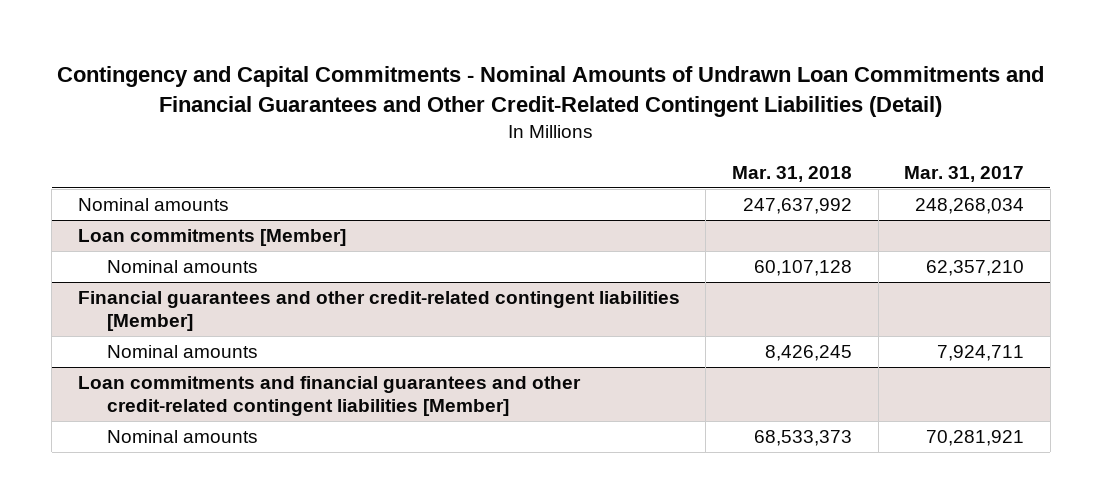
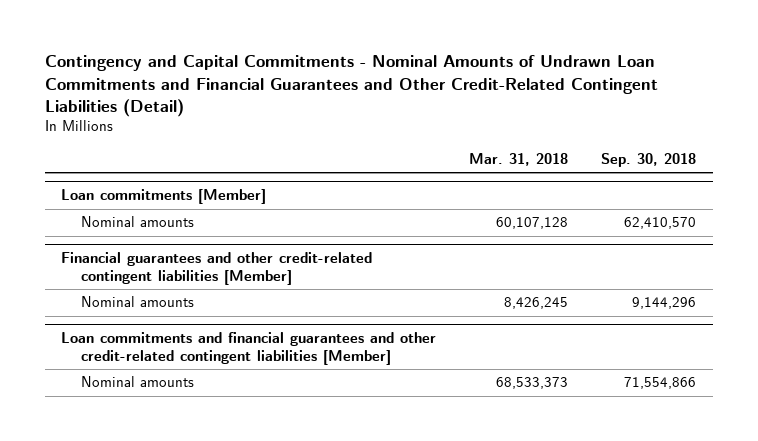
[904,165,1025,182] Mar. 31, 2017 -> none
none -> [601,152,697,167] Sep. 30, 2018
[77,197,229,211] Nominal amounts -> none

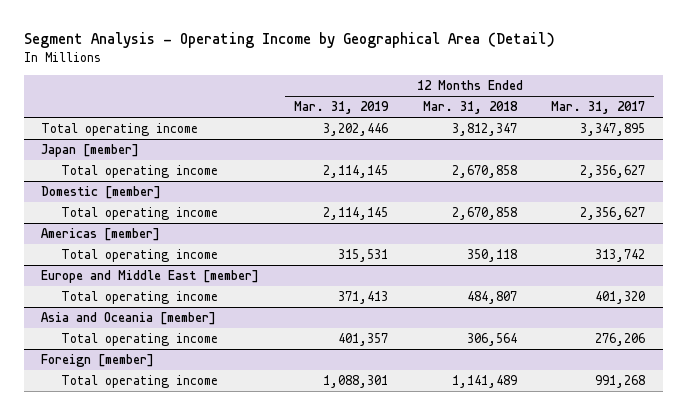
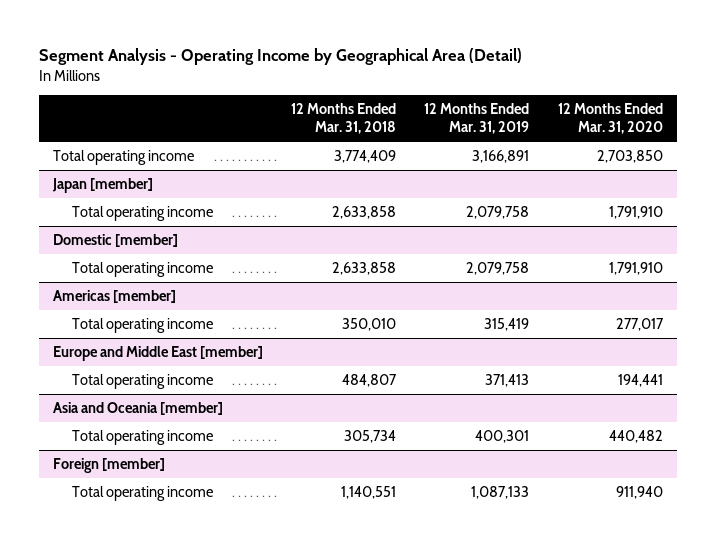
[551,101,646,115] Mar. 31, 2017 -> none
none -> [557,102,663,135] 12 Months Ended Mar. 31, 2020
[323,122,389,136] 3,202,446 -> [472,149,530,163] 3,166,891
[451,122,517,136] 3,812,347 -> [333,149,396,163] 3,774,409
[323,164,389,178] 2,114,145 -> [466,205,530,219] 2,079,758
[451,164,517,178] 2,670,858 -> [331,205,396,219] 2,633,858
[323,206,389,220] 2,114,145 -> [466,261,530,275] 2,079,758
[451,206,517,220] 2,670,858 -> [331,261,396,275] 2,633,858
[338,248,389,262] 315,531 -> [484,317,530,331] 315,419
[466,248,517,262] 350,118 -> [341,317,396,331] 350,010
[338,332,389,346] 401,357 -> [475,429,530,443] 400,301
[466,332,517,346] 306,564 -> [343,429,396,443] 305,734
[323,374,389,388] 1,088,301 -> [471,485,530,499] 1,087,133
[451,374,517,388] 1,141,489 -> [340,485,396,499] 1,140,551

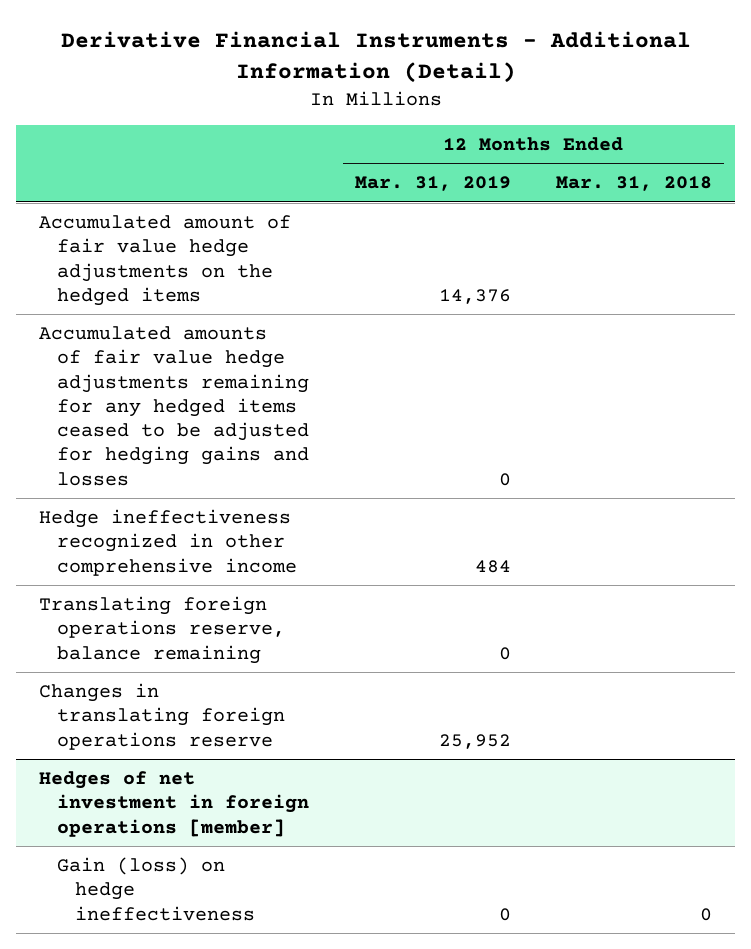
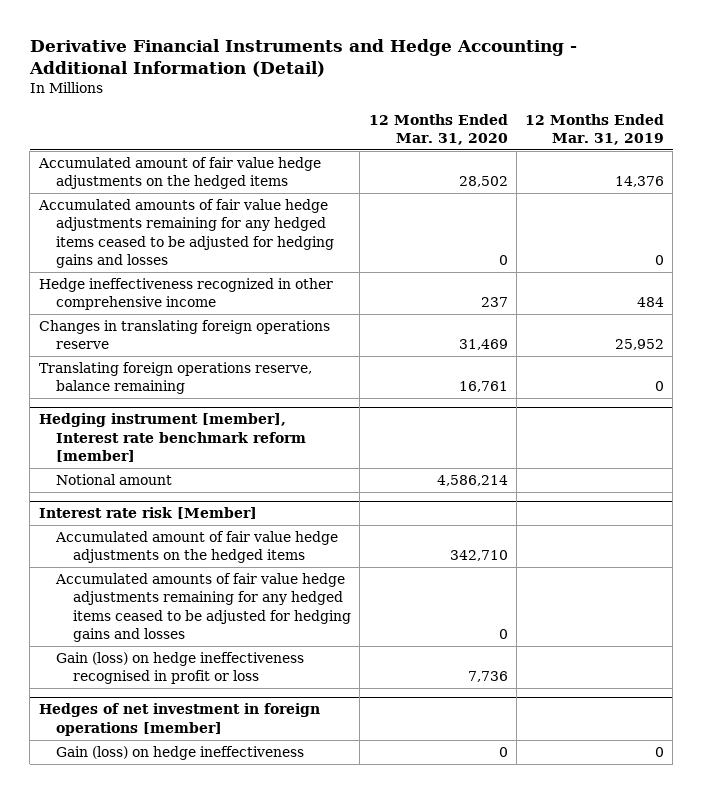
[60,30,691,83] Derivative Financial Instruments - Additional Information (Detail) -> [28,38,577,77] Derivative Financial Instruments and Hedge Accounting - Additional Information (Detail)
[556,176,713,192] Mar. 31, 2018 -> none
none -> [368,113,508,145] 12 Months Ended Mar. 31, 2020
[38,596,285,664] Translating foreign operations reserve, balance remaining -> [38,362,312,395] Translating foreign operations reserve, balance remaining
none -> [38,413,306,462] Hedging instrument [member], Interest rate benchmark reform [member]
none -> [55,474,172,486] Notional amount
none -> [38,507,257,520] Interest rate risk [Member]
none -> [54,531,338,564] Accumulated amount of fair value hedge adjustments on the hedged items
none -> [54,573,351,642] Accumulated amounts of fair value hedge adjustments remaining for any hedged items ceased to be adjusted for hedging gains and losses
none -> [55,652,304,685] Gain (loss) on hedge ineffectiveness recognised in profit or loss

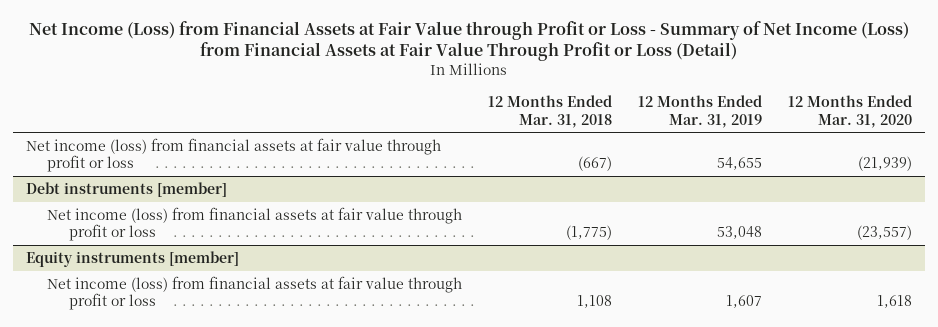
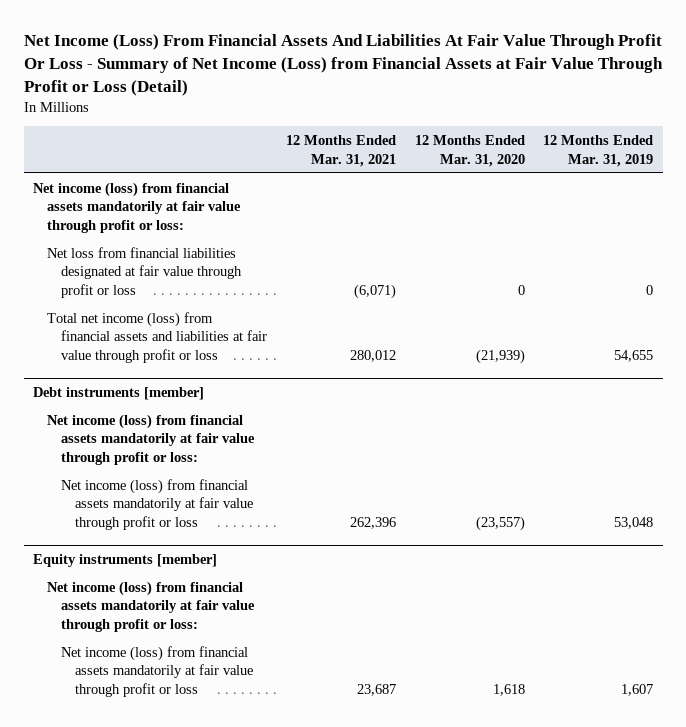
[28,20,909,62] Net Income (Loss) from Financial Assets at Fair Value through Profit or Loss - Summary of Net Income (Loss) from Financial Assets at Fair Value Through Profit or Loss (Detail) -> [23,34,663,96] Net Income (Loss) From Financial Assets And Liabilities At Fair Value Through Profit Or Loss - Summary of Net Income (Loss) from Financial Assets at Fair Value Through Profit or Loss (Detail)
[488,95,613,128] 12 Months Ended Mar. 31, 2018 -> none
none -> [285,135,396,167] 12 Months Ended Mar. 31, 2021
none -> [32,181,242,234] Net income (loss) from financial assets mandatorily at fair value through profit or loss:
none -> [47,246,243,299] Net loss from financial liabilities designated at fair value through profit or loss
[25,137,441,173] Net income (loss) from financial assets at fair value through profit or loss -> [47,311,268,364] Total net income (loss) from financial assets and liabilities at fair value through profit or loss
none -> [47,413,256,466] Net income (loss) from financial assets mandatorily at fair value through profit or loss:
[47,206,463,242] Net income (loss) from financial assets at fair value through profit or loss -> [61,478,254,531] Net income (loss) from financial assets mandatorily at fair value through profit or loss
none -> [47,580,256,633] Net income (loss) from financial assets mandatorily at fair value through profit or loss:
[47,275,463,311] Net income (loss) from financial assets at fair value through profit or loss -> [61,645,254,698] Net income (loss) from financial assets mandatorily at fair value through profit or loss

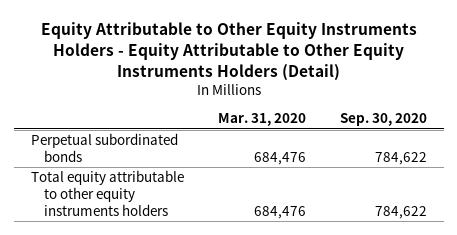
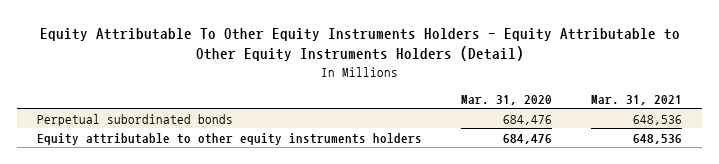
[40,21,417,81] Equity Attributable to Other Equity Instruments Holders - Equity Attributable to Other Equity Instruments Holders (Detail) -> [39,27,680,62] Equity Attributable To Other Equity Instruments Holders - Equity Attributable to Other Equity Instruments Holders (Detail)
[339,113,427,127] Sep. 30, 2020 -> none
none -> [591,94,683,105] Mar. 31, 2021
[30,170,184,216] Total equity attributable to other equity instruments holders -> [37,132,423,145] Equity attributable to other equity instruments holders

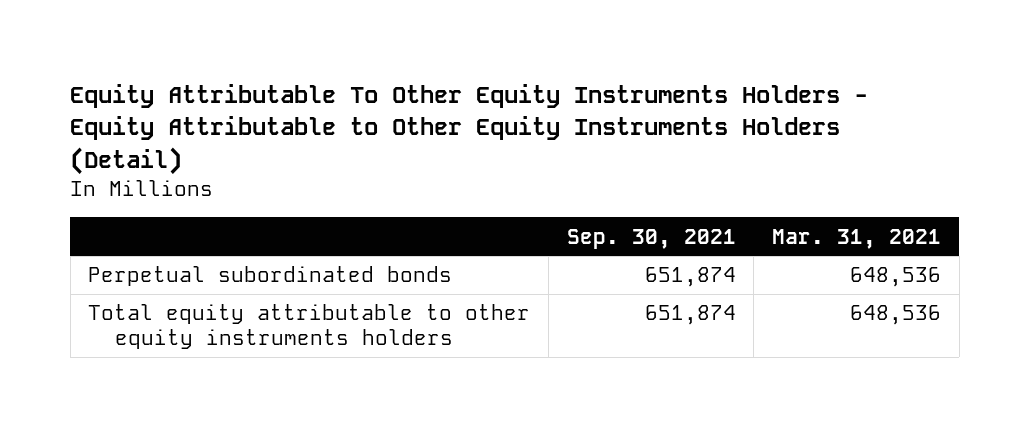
[461,94,553,105] Mar. 31, 2020 -> none
none -> [566,228,736,249] Sep. 30, 2021
[37,132,423,145] Equity attributable to other equity instruments holders -> [88,304,531,350] Total equity attributable to other equity instruments holders

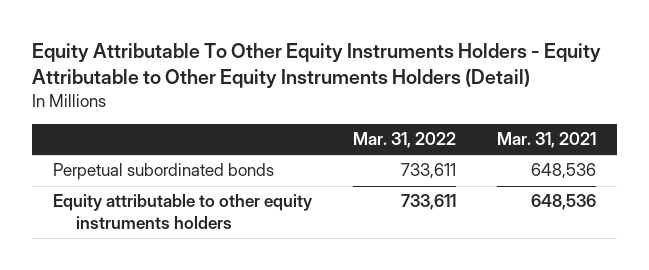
[566,228,736,249] Sep. 30, 2021 -> none
none -> [352,131,456,148] Mar. 31, 2022
[88,304,531,350] Total equity attributable to other equity instruments holders -> [52,194,313,229] Equity attributable to other equity instruments holders

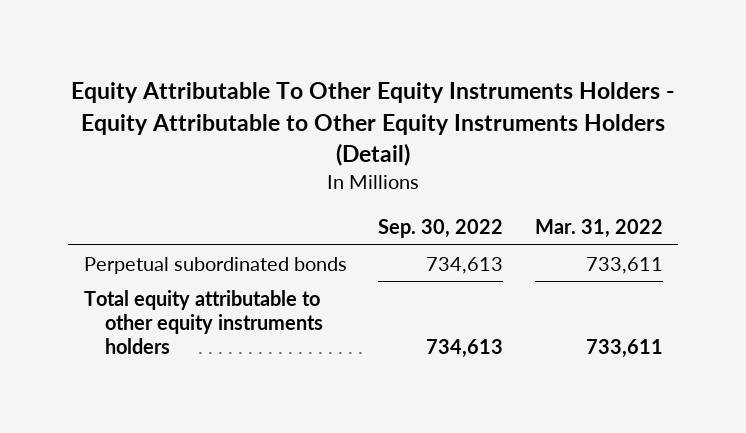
[497,131,597,148] Mar. 31, 2021 -> none
none -> [378,219,504,239] Sep. 30, 2022
[52,194,313,229] Equity attributable to other equity instruments holders -> [83,289,323,355] Total equity attributable to other equity instruments holders

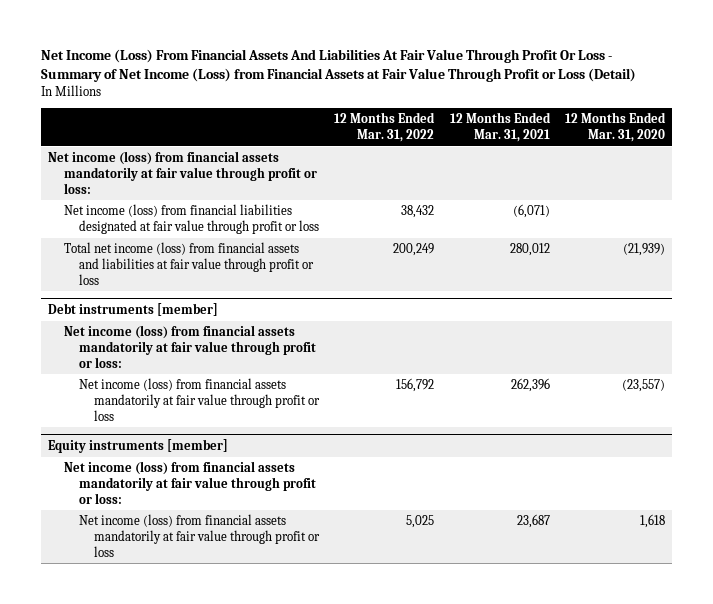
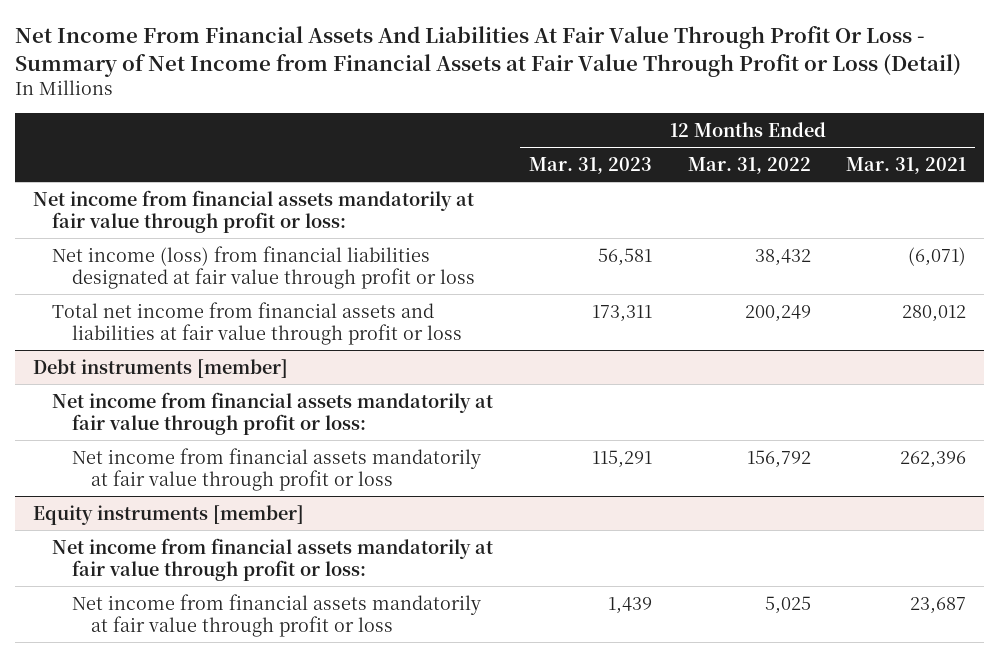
[40,48,636,82] Net Income (Loss) From Financial Assets And Liabilities At Fair Value Through Profit Or Loss - Summary of Net Income (Loss) from Financial Assets at Fair Value Through Profit or Loss (Detail) -> [15,26,962,78] Net Income From Financial Assets And Liabilities At Fair Value Through Profit Or Loss - Summary of Net Income from Financial Assets at Fair Value Through Profit or Loss (Detail)
[564,112,666,142] 12 Months Ended Mar. 31, 2020 -> none
none -> [528,156,652,174] Mar. 31, 2023
[48,151,317,194] Net income (loss) from financial assets mandatorily at fair value through profit or loss: -> [33,189,475,233] Net income from financial assets mandatorily at fair value through profit or loss:
[63,242,314,285] Total net income (loss) from financial assets and liabilities at fair value through profit or loss -> [52,301,462,345] Total net income from financial assets and liabilities at fair value through profit or loss
[63,325,316,368] Net income (loss) from financial assets mandatorily at fair value through profit or loss: -> [52,391,494,435] Net income from financial assets mandatorily at fair value through profit or loss:
[78,378,321,421] Net income (loss) from financial assets mandatorily at fair value through profit or loss -> [71,447,481,491] Net income from financial assets mandatorily at fair value through profit or loss
[63,461,316,504] Net income (loss) from financial assets mandatorily at fair value through profit or loss: -> [52,537,494,581] Net income from financial assets mandatorily at fair value through profit or loss:
[78,514,321,557] Net income (loss) from financial assets mandatorily at fair value through profit or loss -> [71,593,481,637] Net income from financial assets mandatorily at fair value through profit or loss

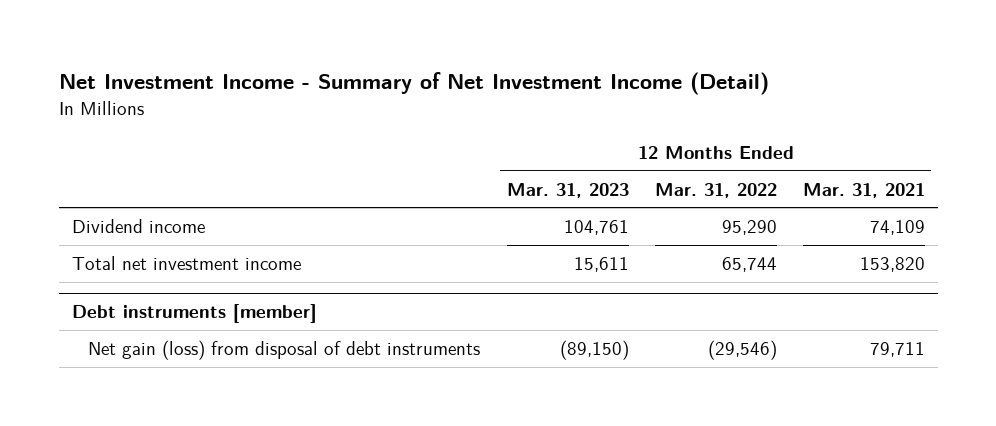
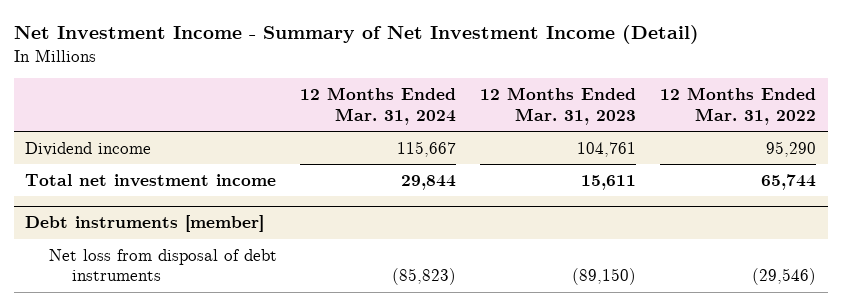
[802,182,925,198] Mar. 31, 2021 -> none
none -> [300,87,457,125] 12 Months Ended Mar. 31, 2024
[88,340,481,361] Net gain (loss) from disposal of debt instruments -> [48,248,277,282] Net loss from disposal of debt instruments

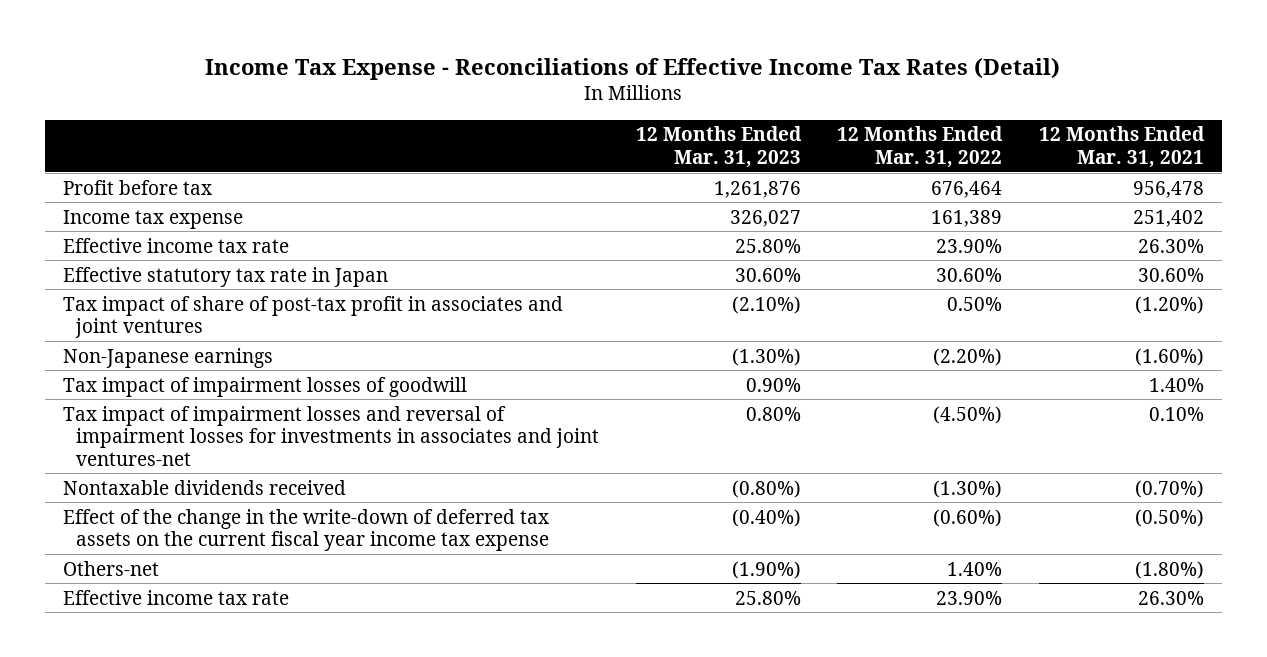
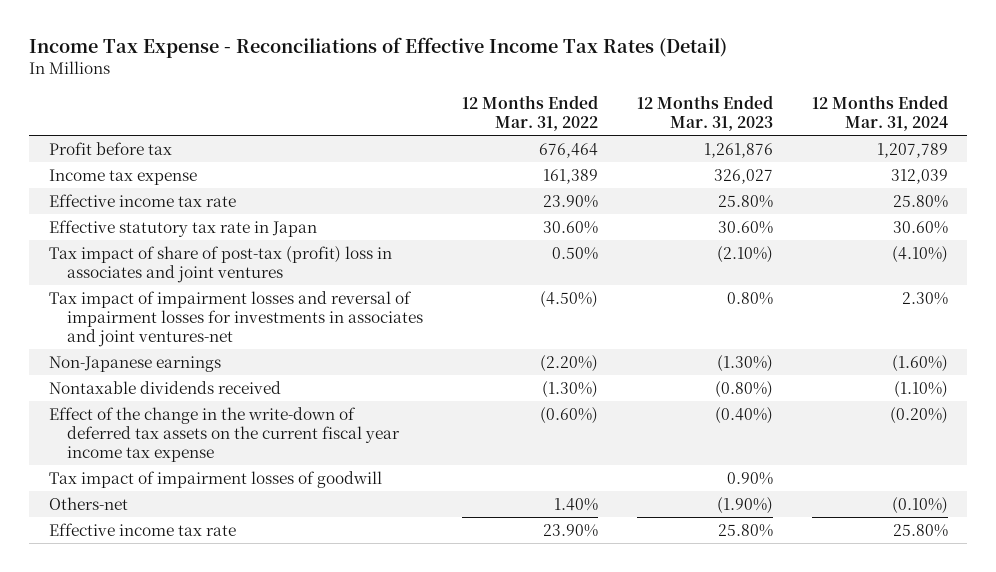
[1038,126,1205,168] 12 Months Ended Mar. 31, 2021 -> none
none -> [811,94,948,131] 12 Months Ended Mar. 31, 2024
[62,295,563,339] Tax impact of share of post-tax profit in associates and joint ventures -> [48,245,392,283] Tax impact of share of post-tax (profit) loss in associates and joint ventures
[62,347,273,368] Non-Japanese earnings -> [48,355,221,372] Non-Japanese earnings
[62,376,467,397] Tax impact of impairment losses of goodwill -> [48,470,382,488] Tax impact of impairment losses of goodwill

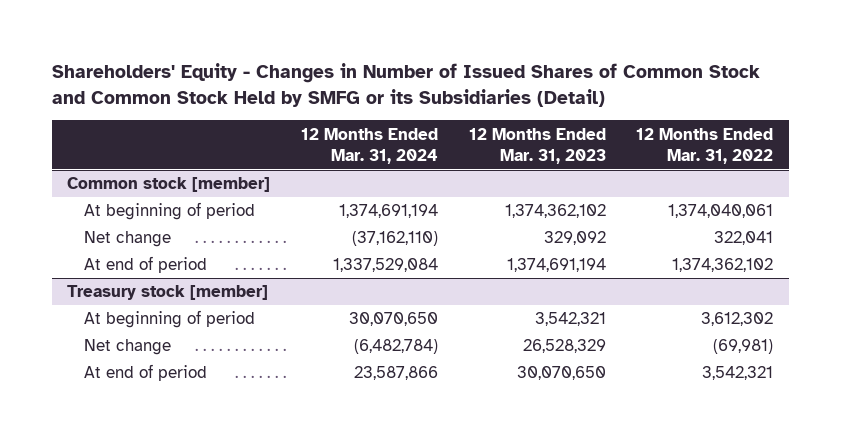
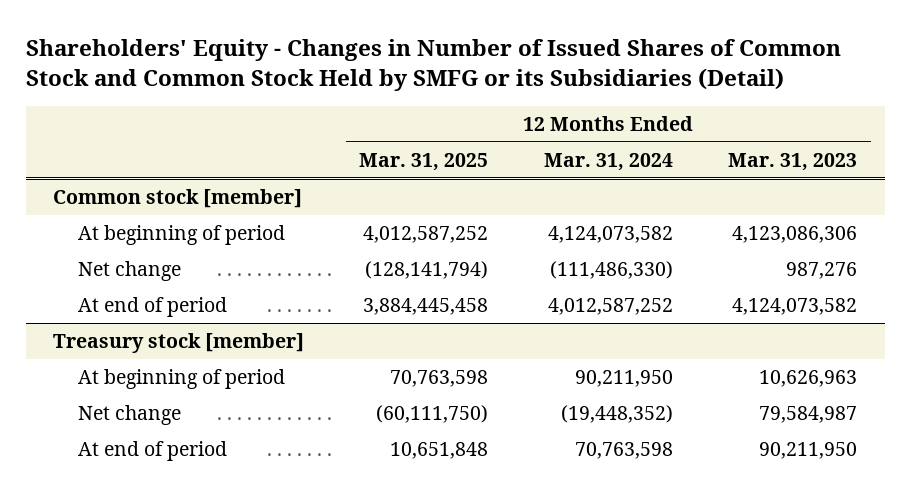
[636,127,774,164] 12 Months Ended Mar. 31, 2022 -> none
none -> [359,153,489,172] Mar. 31, 2025
[338,204,438,219] 1,374,691,194 -> [547,226,673,244] 4,124,073,582
[504,204,606,219] 1,374,362,102 -> [732,226,858,244] 4,123,086,306
[351,231,438,247] (37,162,110) -> [549,261,673,280] (111,486,330)
[543,231,606,246] 329,092 -> [786,262,858,280] 987,276
[332,258,438,273] 1,337,529,084 -> [547,298,673,316] 4,012,587,252
[506,258,606,273] 1,374,691,194 -> [732,298,858,316] 4,124,073,582
[348,312,438,327] 30,070,650 -> [574,370,673,388] 90,211,950
[534,312,606,327] 3,542,321 -> [759,370,858,388] 10,626,963
[353,339,438,355] (6,482,784) -> [560,405,673,424] (19,448,352)
[522,339,606,354] 26,528,329 -> [759,406,858,424] 79,584,987
[353,366,438,381] 23,587,866 -> [574,442,673,460] 70,763,598
[516,366,606,381] 30,070,650 -> [759,442,858,460] 90,211,950

